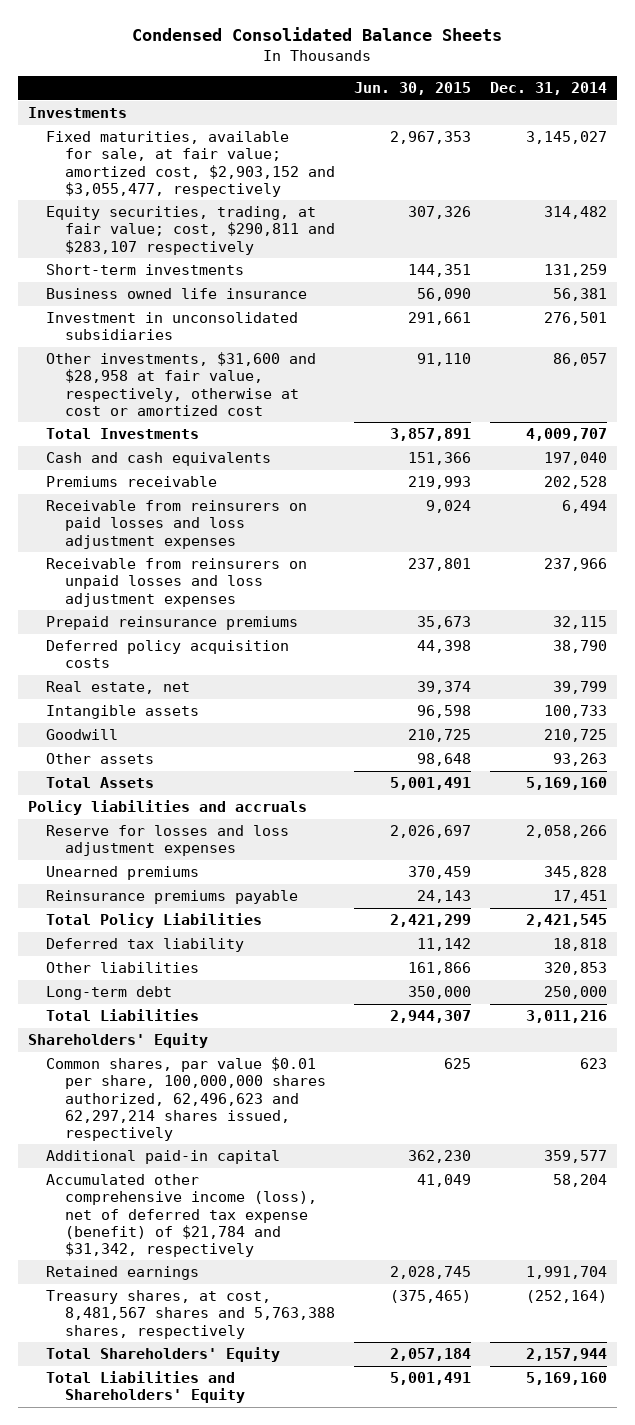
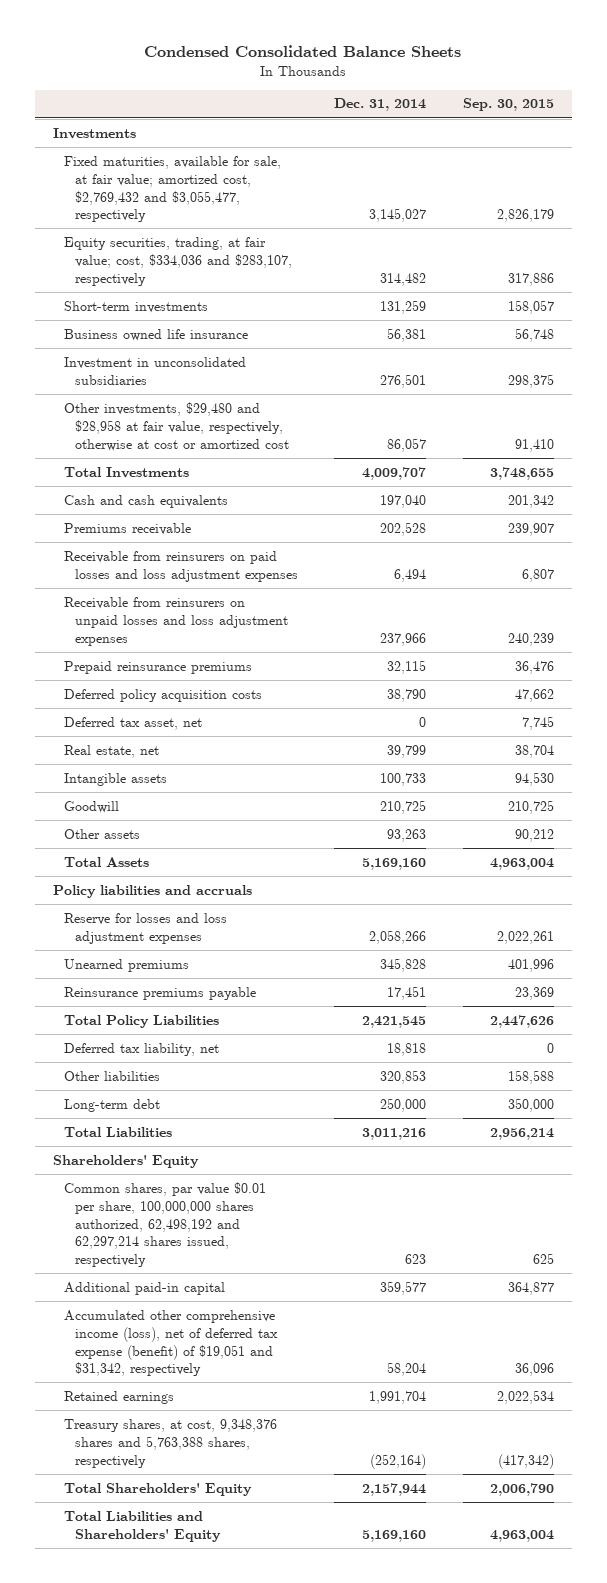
[353,82,471,96] Jun. 30, 2015 -> none
none -> [462,98,554,112] Sep. 30, 2015
[46,131,335,197] Fixed maturities, available for sale, at fair value; amortized cost, $2,903,152 and $3,055,477, respectively -> [64,155,282,223] Fixed maturities, available for sale, at fair value; amortized cost, $2,769,432 and $3,055,477, respectively
[46,206,335,255] Equity securities, trading, at fair value; cost, $290,811 and $283,107 respectively -> [64,236,293,286] Equity securities, trading, at fair value; cost, $334,036 and $283,107, respectively
[46,352,317,416] Other investments, $31,600 and $28,958 at fair value, respectively, otherwise at cost or amortized cost -> [64,401,290,451] Other investments, $29,480 and $28,958 at fair value, respectively, otherwise at cost or amortized cost
none -> [64,716,203,730] Deferred tax asset, net
[46,938,245,953] Deferred tax liability -> [64,1042,220,1056] Deferred tax liability, net
[46,1057,326,1141] Common shares, par value $0.01 per share, 100,000,000 shares authorized, 62,496,623 and 62,297,214 shares issued, respectively -> [64,1181,267,1268] Common shares, par value $0.01 per share, 100,000,000 shares authorized, 62,498,192 and 62,297,214 shares issued, respectively
[46,1174,317,1257] Accumulated other comprehensive income (loss), net of deferred tax expense (benefit) of $21,784 and $31,342, respectively -> [64,1309,279,1377] Accumulated other comprehensive income (loss), net of deferred tax expense (benefit) of $19,051 and $31,342, respectively
[46,1290,335,1339] Treasury shares, at cost, 8,481,567 shares and 5,763,388 shares, respectively -> [64,1418,278,1468] Treasury shares, at cost, 9,348,376 shares and 5,763,388 shares, respectively

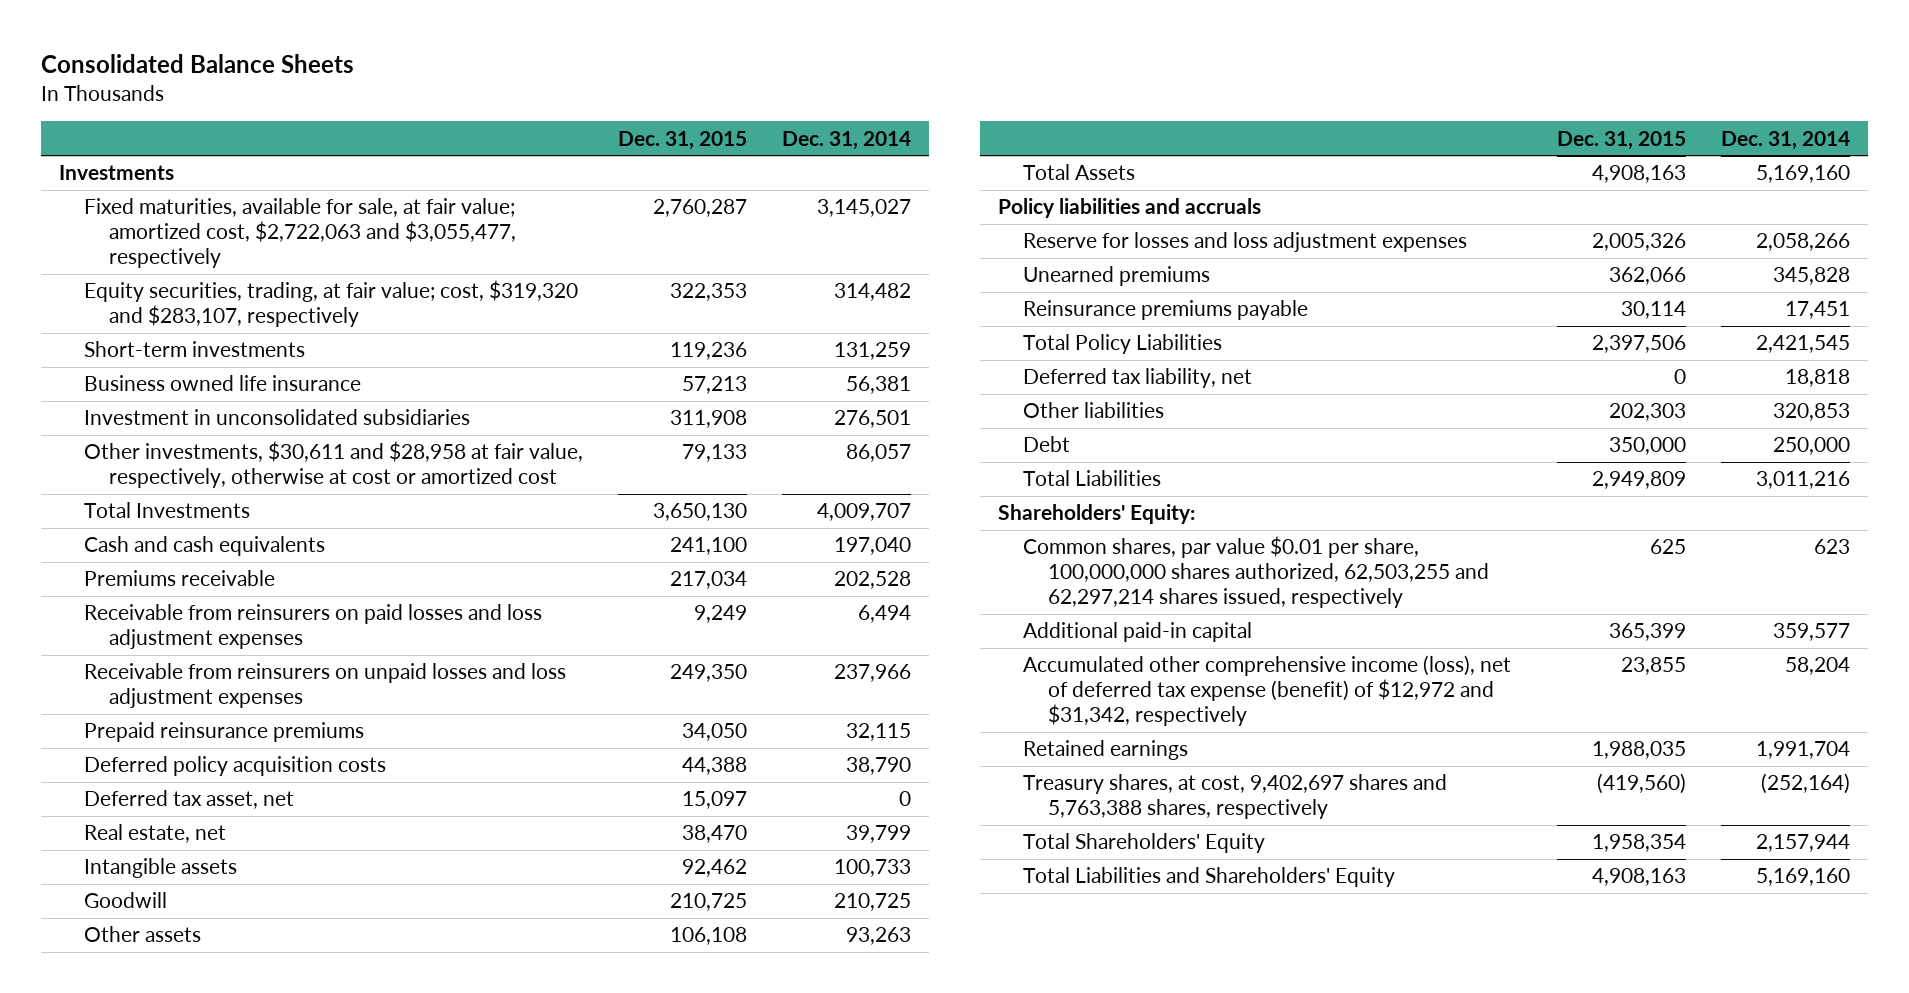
[144,44,462,57] Condensed Consolidated Balance Sheets -> [41,54,355,74] Consolidated Balance Sheets
[462,98,554,112] Sep. 30, 2015 -> none
none -> [618,130,748,150] Dec. 31, 2015
[64,155,282,223] Fixed maturities, available for sale, at fair value; amortized cost, $2,769,432 and $3,055,477, respectively -> [83,198,516,269] Fixed maturities, available for sale, at fair value; amortized cost, $2,722,063 and $3,055,477, respectively
[64,236,293,286] Equity securities, trading, at fair value; cost, $334,036 and $283,107, respectively -> [83,280,578,328] Equity securities, trading, at fair value; cost, $319,320 and $283,107, respectively
[64,401,290,451] Other investments, $29,480 and $28,958 at fair value, respectively, otherwise at cost or amortized cost -> [83,441,583,489] Other investments, $30,611 and $28,958 at fair value, respectively, otherwise at cost or amortized cost
[64,1098,161,1112] Long-term debt -> none
none -> [1022,436,1070,453] Debt
[52,1154,199,1168] Shareholders' Equity -> [997,504,1195,525] Shareholders' Equity:
[64,1181,267,1268] Common shares, par value $0.01 per share, 100,000,000 shares authorized, 62,498,192 and 62,297,214 shares issued, respectively -> [1022,536,1489,609] Common shares, par value $0.01 per share, 100,000,000 shares authorized, 62,503,255 and 62,297,214 shares issued, respectively
[64,1309,279,1377] Accumulated other comprehensive income (loss), net of deferred tax expense (benefit) of $19,051 and $31,342, respectively -> [1022,655,1511,727] Accumulated other comprehensive income (loss), net of deferred tax expense (benefit) of $12,972 and $31,342, respectively
[64,1418,278,1468] Treasury shares, at cost, 9,348,376 shares and 5,763,388 shares, respectively -> [1022,774,1447,820] Treasury shares, at cost, 9,402,697 shares and 5,763,388 shares, respectively

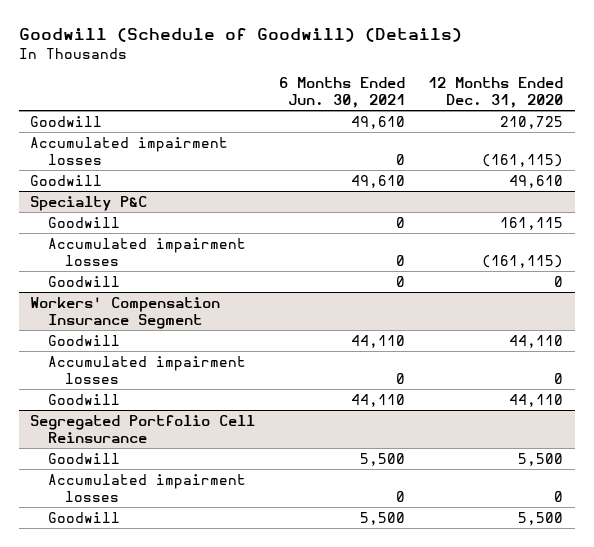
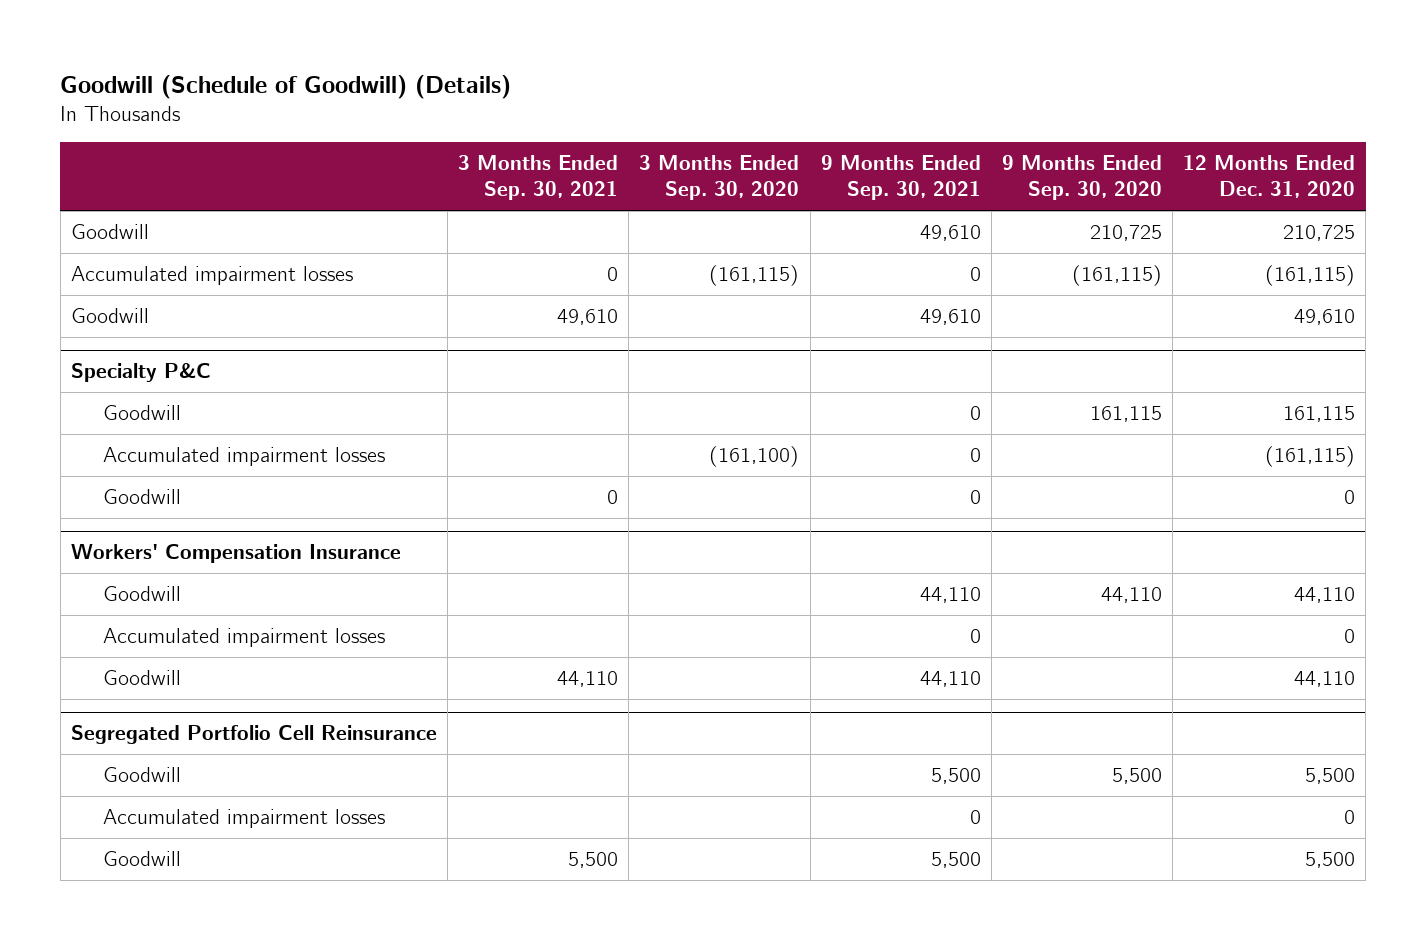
[278,77,405,109] 6 Months Ended Jun. 30, 2021 -> none
none -> [458,155,619,201] 3 Months Ended Sep. 30, 2021
none -> [639,155,800,201] 3 Months Ended Sep. 30, 2020
none -> [820,155,981,201] 9 Months Ended Sep. 30, 2021
none -> [1001,155,1162,201] 9 Months Ended Sep. 30, 2020
[30,296,221,329] Workers' Compensation Insurance Segment -> [70,544,401,564] Workers' Compensation Insurance

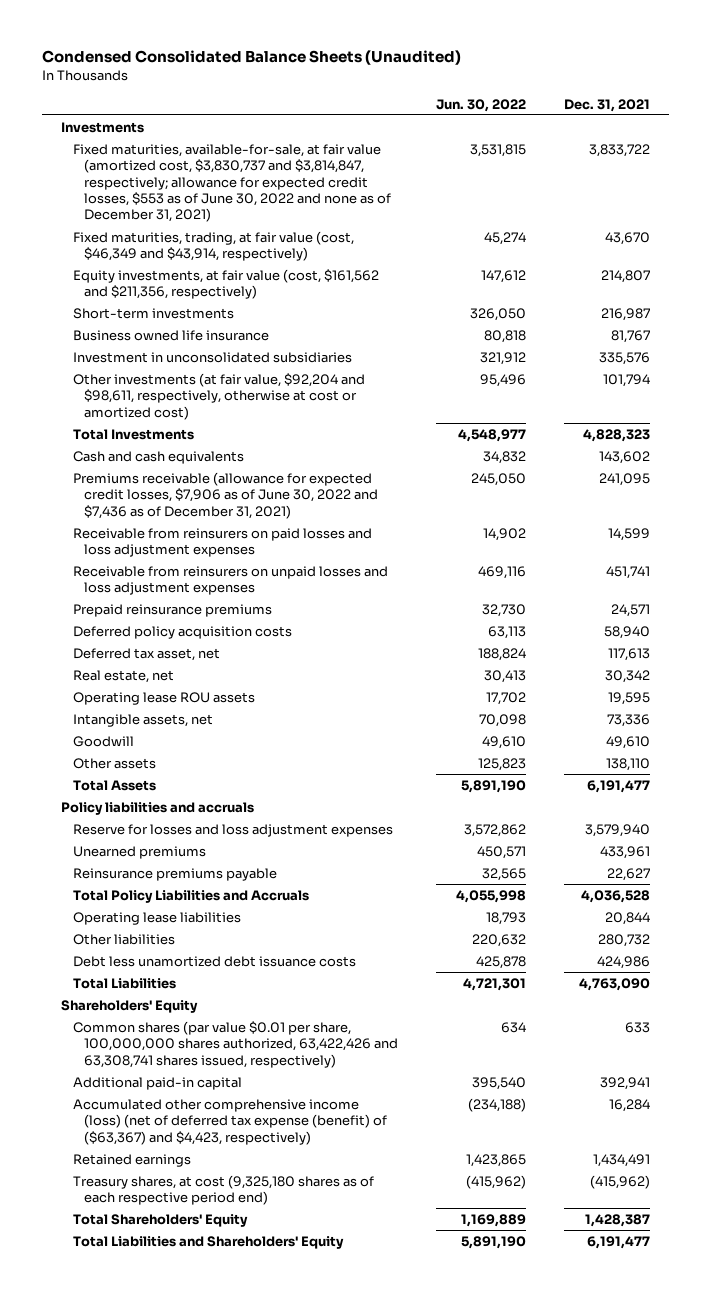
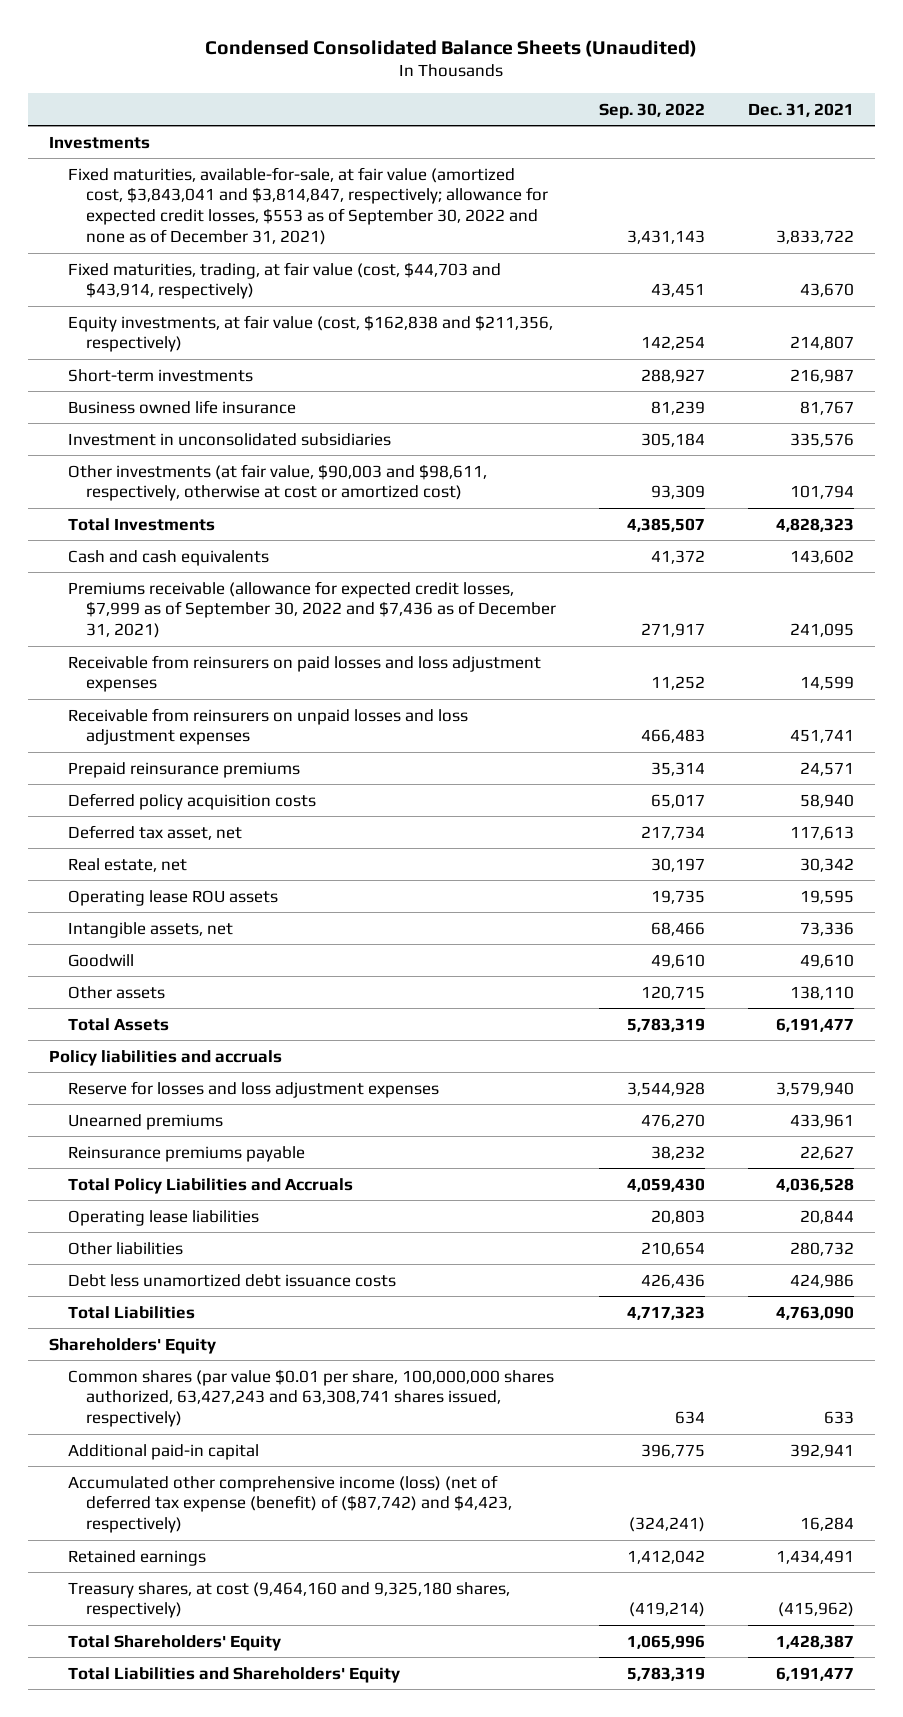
[435,98,526,112] Jun. 30, 2022 -> none
none -> [599,102,706,119] Sep. 30, 2022
[72,143,391,223] Fixed maturities, available-for-sale, at fair value (amortized cost, $3,830,737 and $3,814,847, respectively; allowance for expected credit losses, $553 as of June 30, 2022 and none as of December 31, 2021) -> [67,166,549,246] Fixed maturities, available-for-sale, at fair value (amortized cost, $3,843,041 and $3,814,847, respectively; allowance for expected credit losses, $553 as of September 30, 2022 and none as of December 31, 2021)
[72,230,354,262] Fixed maturities, trading, at fair value (cost, $46,349 and $43,914, respectively) -> [67,261,501,300] Fixed maturities, trading, at fair value (cost, $44,703 and $43,914, respectively)
[72,268,379,300] Equity investments, at fair value (cost, $161,562 and $211,356, respectively) -> [67,314,553,353] Equity investments, at fair value (cost, $162,838 and $211,356, respectively)
[72,372,365,420] Other investments (at fair value, $92,204 and $98,611, respectively, otherwise at cost or amortized cost) -> [67,463,487,502] Other investments (at fair value, $90,003 and $98,611, respectively, otherwise at cost or amortized cost)
[72,471,378,519] Premiums receivable (allowance for expected credit losses, $7,906 as of June 30, 2022 and $7,436 as of December 31, 2021) -> [67,580,557,639] Premiums receivable (allowance for expected credit losses, $7,999 as of September 30, 2022 and $7,436 as of December 31, 2021)
[72,1020,398,1068] Common shares (par value $0.01 per share, 100,000,000 shares authorized, 63,422,426 and 63,308,741 shares issued, respectively) -> [67,1368,554,1428] Common shares (par value $0.01 per share, 100,000,000 shares authorized, 63,427,243 and 63,308,741 shares issued, respectively)
[72,1098,387,1145] Accumulated other comprehensive income (loss) (net of deferred tax expense (benefit) of ($63,367) and $4,423, respectively) -> [67,1474,513,1534] Accumulated other comprehensive income (loss) (net of deferred tax expense (benefit) of ($87,742) and $4,423, respectively)
[72,1174,374,1206] Treasury shares, at cost (9,325,180 shares as of each respective period end) -> [67,1581,510,1619] Treasury shares, at cost (9,464,160 and 9,325,180 shares, respectively)

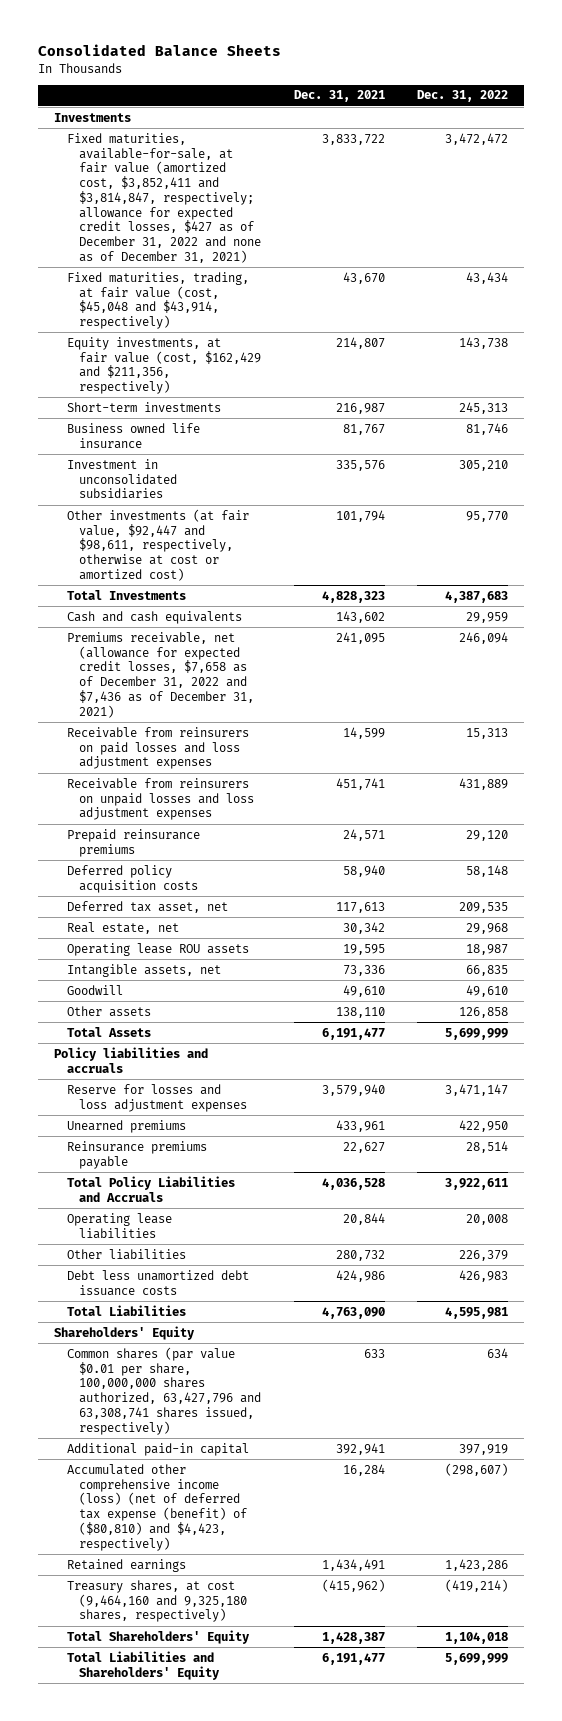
[205,39,698,57] Condensed Consolidated Balance Sheets (Unaudited) -> [37,44,281,57] Consolidated Balance Sheets
[599,102,706,119] Sep. 30, 2022 -> none
none -> [417,90,509,103] Dec. 31, 2022
[67,166,549,246] Fixed maturities, available-for-sale, at fair value (amortized cost, $3,843,041 and $3,814,847, respectively; allowance for expected credit losses, $553 as of September 30, 2022 and none as of December 31, 2021) -> [66,132,262,263] Fixed maturities, available-for-sale, at fair value (amortized cost, $3,852,411 and $3,814,847, respectively; allowance for expected credit losses, $427 as of December 31, 2022 and none as of December 31, 2021)
[67,261,501,300] Fixed maturities, trading, at fair value (cost, $44,703 and $43,914, respectively) -> [66,271,249,330] Fixed maturities, trading, at fair value (cost, $45,048 and $43,914, respectively)
[67,314,553,353] Equity investments, at fair value (cost, $162,838 and $211,356, respectively) -> [66,336,262,395] Equity investments, at fair value (cost, $162,429 and $211,356, respectively)
[67,463,487,502] Other investments (at fair value, $90,003 and $98,611, respectively, otherwise at cost or amortized cost) -> [66,508,249,581] Other investments (at fair value, $92,447 and $98,611, respectively, otherwise at cost or amortized cost)
[67,580,557,639] Premiums receivable (allowance for expected credit losses, $7,999 as of September 30, 2022 and $7,436 as of December 31, 2021) -> [66,631,255,718] Premiums receivable, net (allowance for expected credit losses, $7,658 as of December 31, 2022 and $7,436 as of December 31, 2021)
[67,1368,554,1428] Common shares (par value $0.01 per share, 100,000,000 shares authorized, 63,427,243 and 63,308,741 shares issued, respectively) -> [66,1346,262,1435] Common shares (par value $0.01 per share, 100,000,000 shares authorized, 63,427,796 and 63,308,741 shares issued, respectively)
[67,1474,513,1534] Accumulated other comprehensive income (loss) (net of deferred tax expense (benefit) of ($87,742) and $4,423, respectively) -> [66,1463,248,1551] Accumulated other comprehensive income (loss) (net of deferred tax expense (benefit) of ($80,810) and $4,423, respectively)

